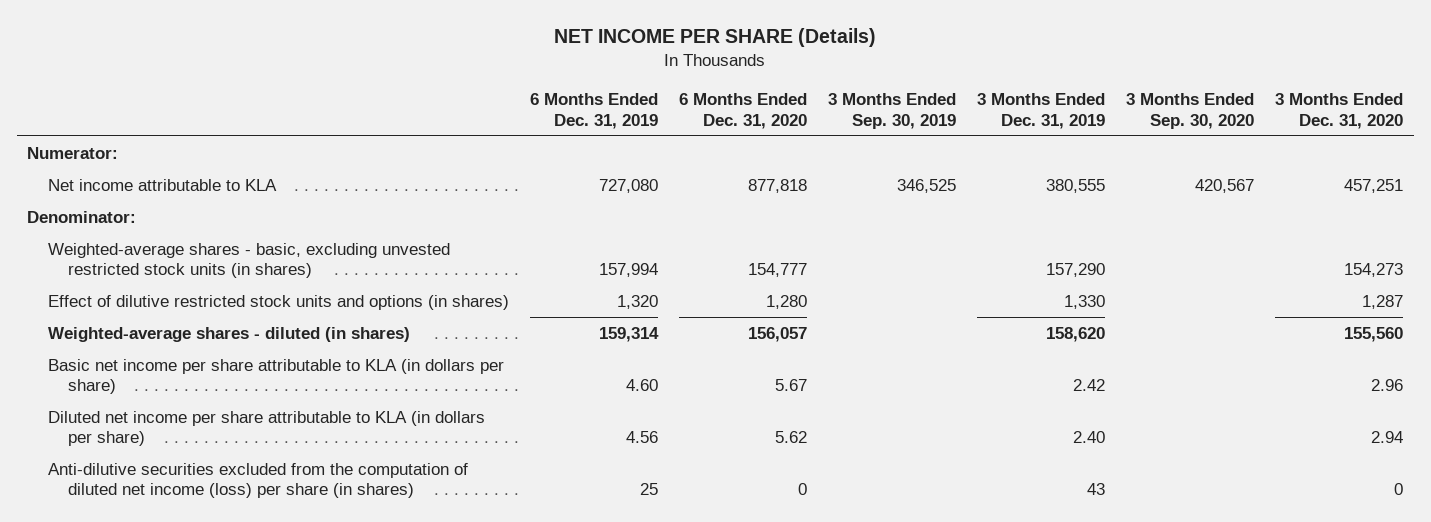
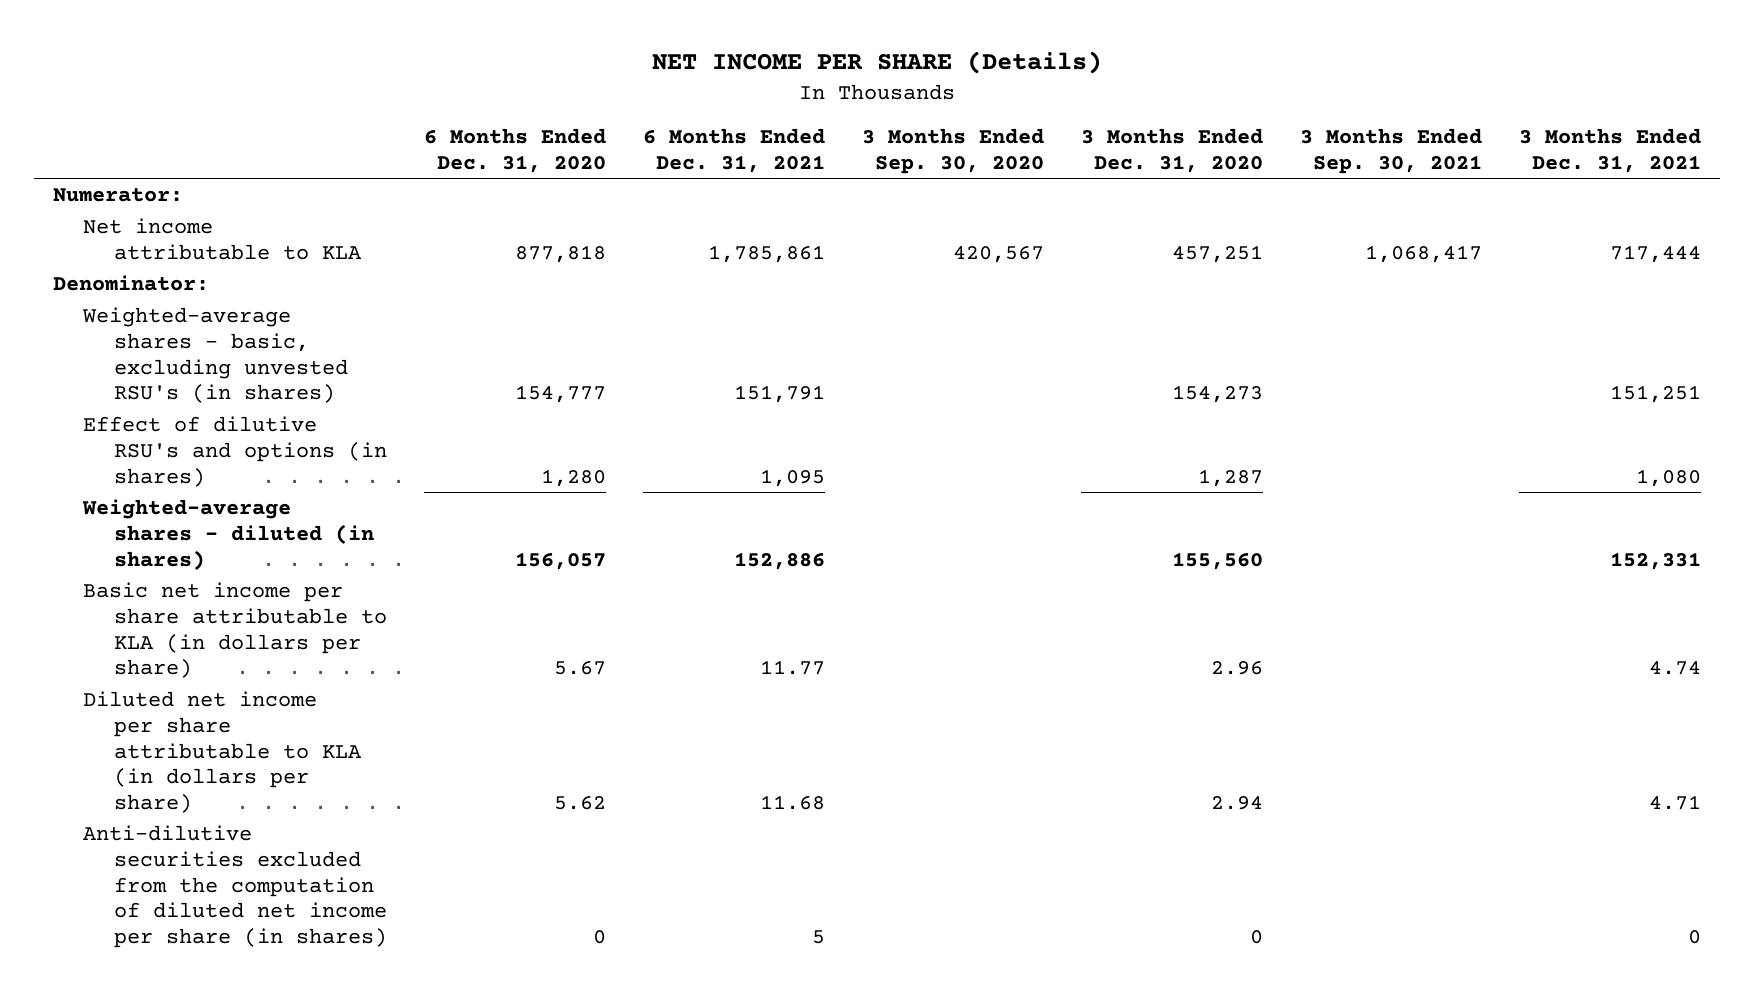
[529,92,658,129] 6 Months Ended Dec. 31, 2019 -> none
[827,92,956,129] 3 Months Ended Sep. 30, 2019 -> none
[977,92,1106,129] 3 Months Ended Dec. 31, 2019 -> none
none -> [643,128,826,173] 6 Months Ended Dec. 31, 2021
none -> [1300,128,1483,174] 3 Months Ended Sep. 30, 2021
none -> [1519,128,1702,173] 3 Months Ended Dec. 31, 2021
[47,242,450,279] Weighted-average shares - basic, excluding unvested restricted stock units (in shares) -> [82,307,348,404] Weighted-average shares - basic, excluding unvested RSU's (in shares)
[47,294,509,310] Effect of dilutive restricted stock units and options (in shares) -> [83,416,387,487] Effect of dilutive RSU's and options (in shares)
[47,462,468,499] Anti-dilutive securities excluded from the computation of diluted net income (loss) per share (in shares) -> [83,825,387,949] Anti-dilutive securities excluded from the computation of diluted net income per share (in shares)

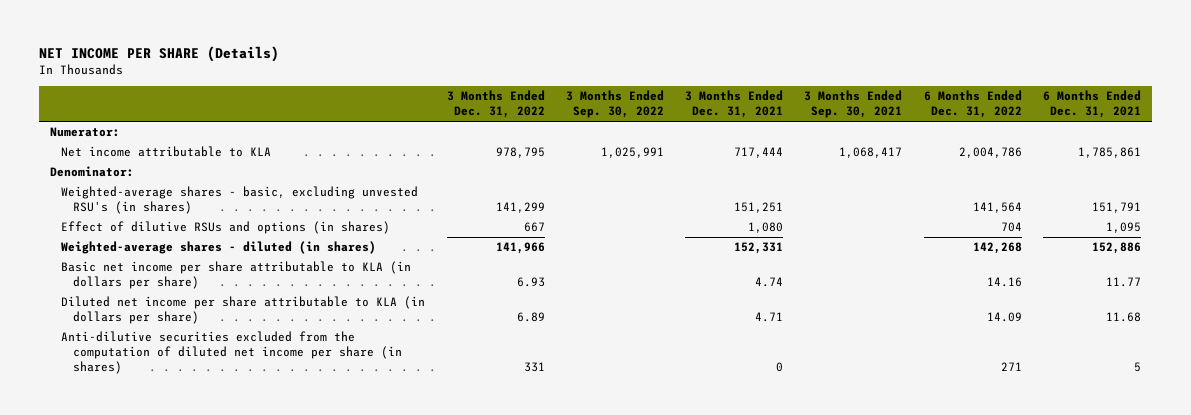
[424,128,607,173] 6 Months Ended Dec. 31, 2020 -> none
[862,128,1045,174] 3 Months Ended Sep. 30, 2020 -> none
[1081,128,1264,173] 3 Months Ended Dec. 31, 2020 -> none
none -> [446,90,545,119] 3 Months Ended Dec. 31, 2022
none -> [565,90,664,119] 3 Months Ended Sep. 30, 2022
none -> [923,90,1022,119] 6 Months Ended Dec. 31, 2022
[83,416,387,487] Effect of dilutive RSU's and options (in shares) -> [61,221,391,235] Effect of dilutive RSUs and options (in shares)

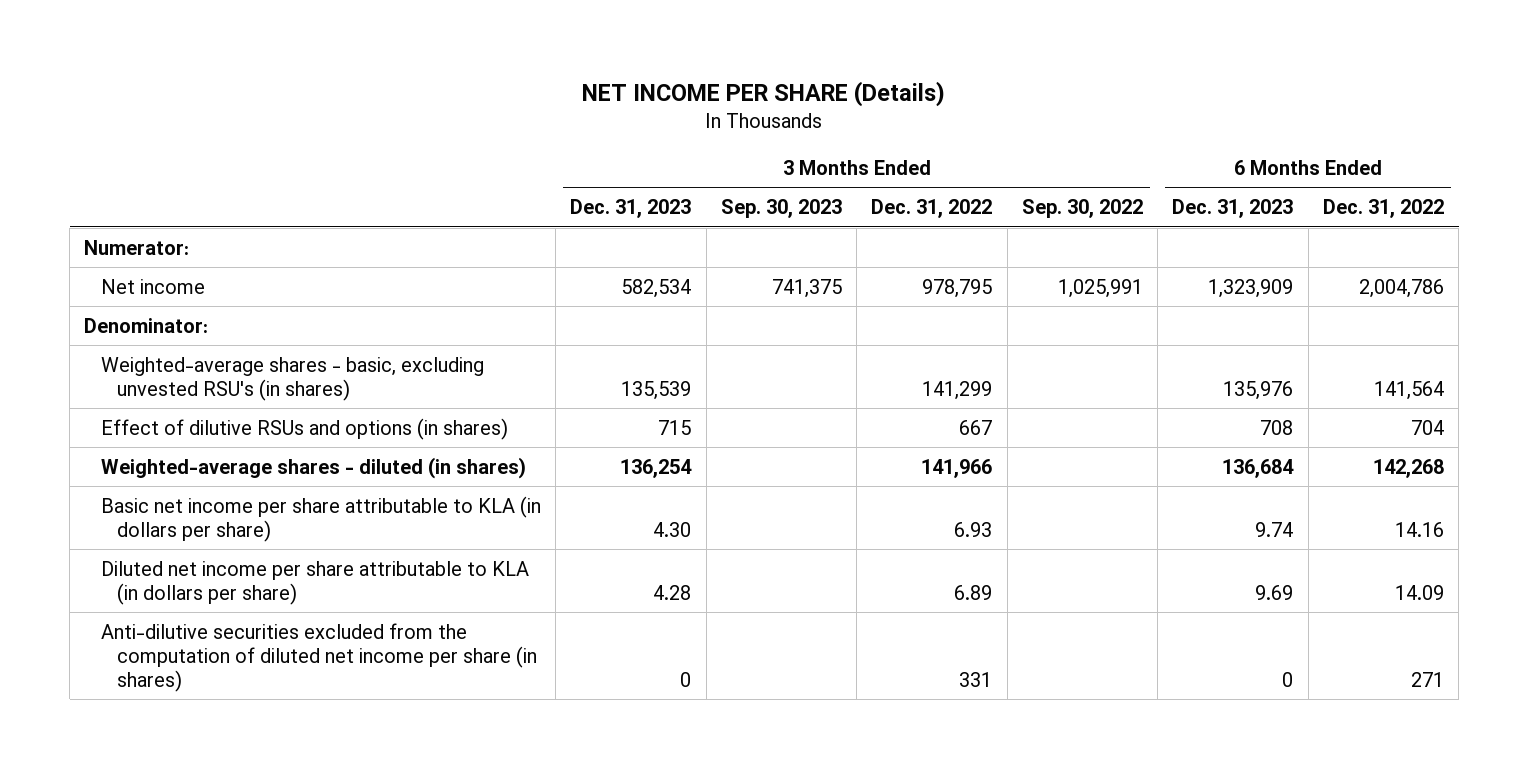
[685,90,784,119] 3 Months Ended Dec. 31, 2021 -> none
[804,90,903,119] 3 Months Ended Sep. 30, 2021 -> none
[1043,90,1142,119] 6 Months Ended Dec. 31, 2021 -> none
none -> [570,199,692,219] Dec. 31, 2023
none -> [720,199,842,219] Sep. 30, 2023
none -> [1172,199,1294,219] Dec. 31, 2023
[61,146,272,158] Net income attributable to KLA -> [100,278,205,294] Net income

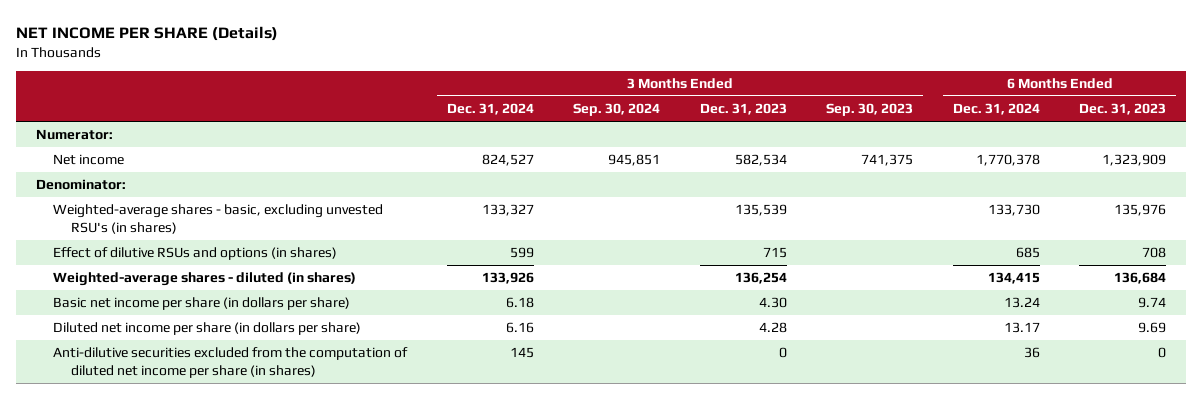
[871,199,993,219] Dec. 31, 2022 -> none
[1021,199,1143,219] Sep. 30, 2022 -> none
[1322,199,1444,219] Dec. 31, 2022 -> none
none -> [446,103,534,116] Dec. 31, 2024
none -> [573,103,661,117] Sep. 30, 2024
none -> [952,103,1040,116] Dec. 31, 2024
[100,495,541,542] Basic net income per share attributable to KLA (in dollars per share) -> [53,297,351,311] Basic net income per share (in dollars per share)
[100,560,529,605] Diluted net income per share attributable to KLA (in dollars per share) -> [53,322,362,336] Diluted net income per share (in dollars per share)

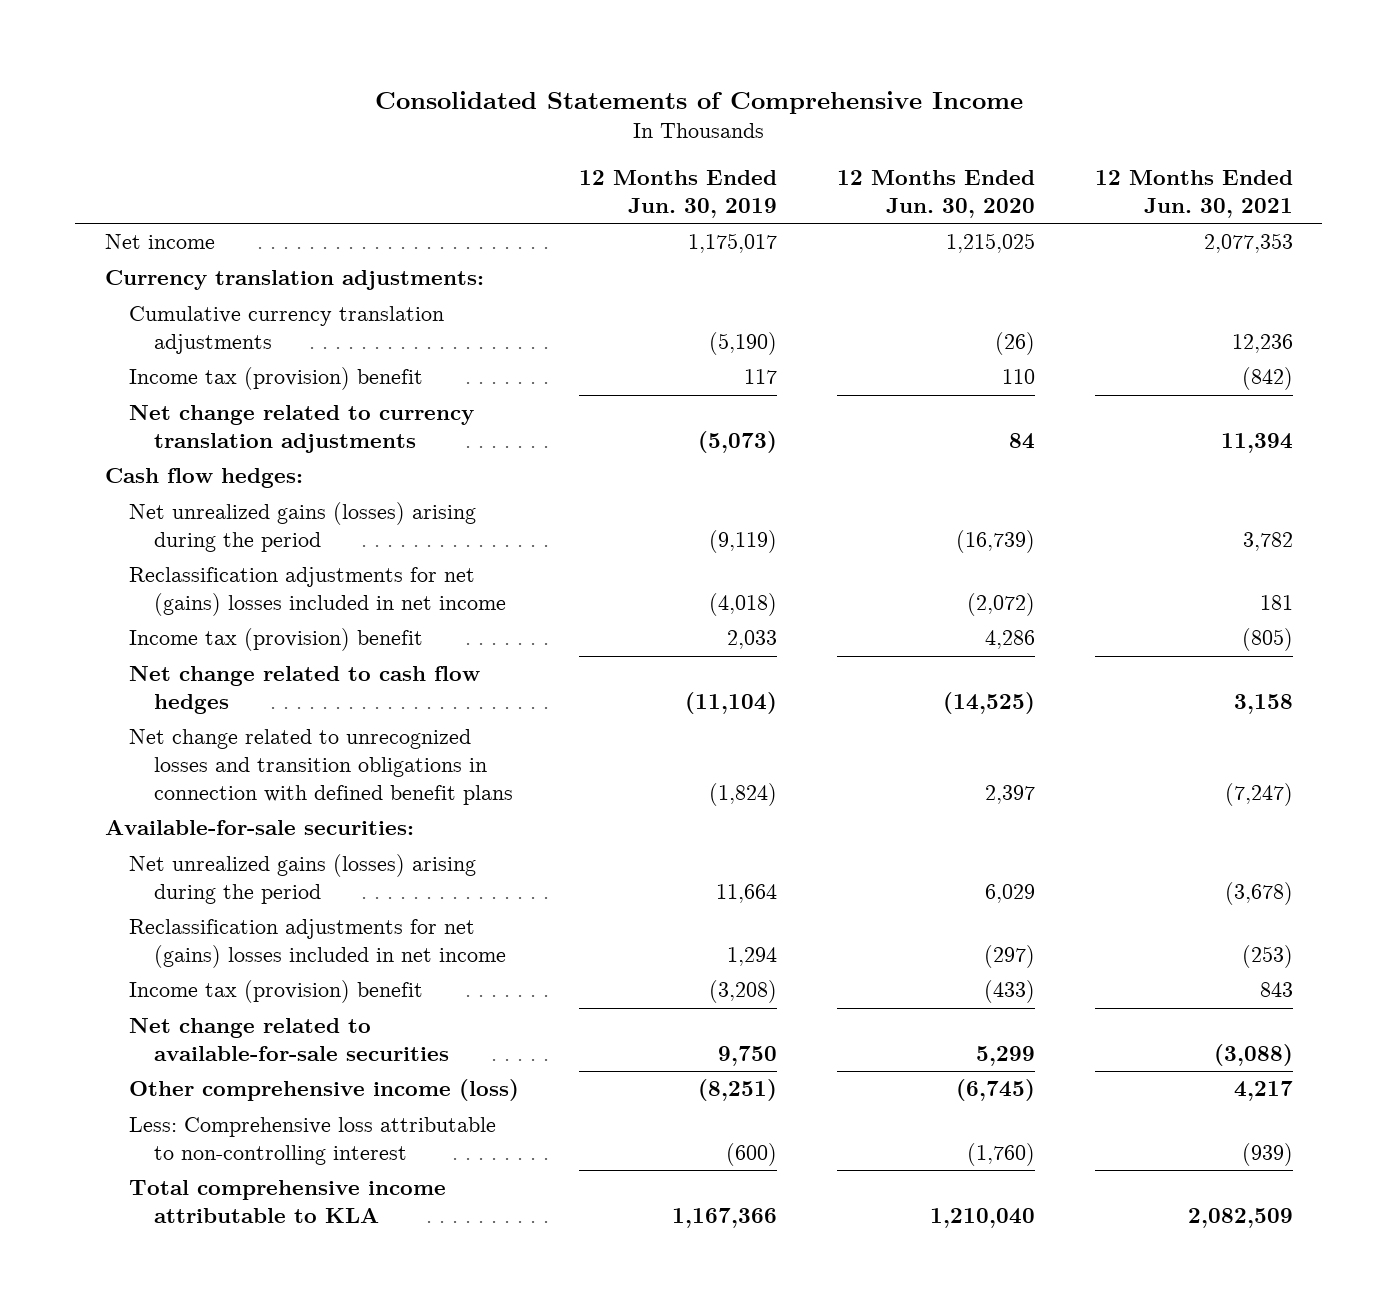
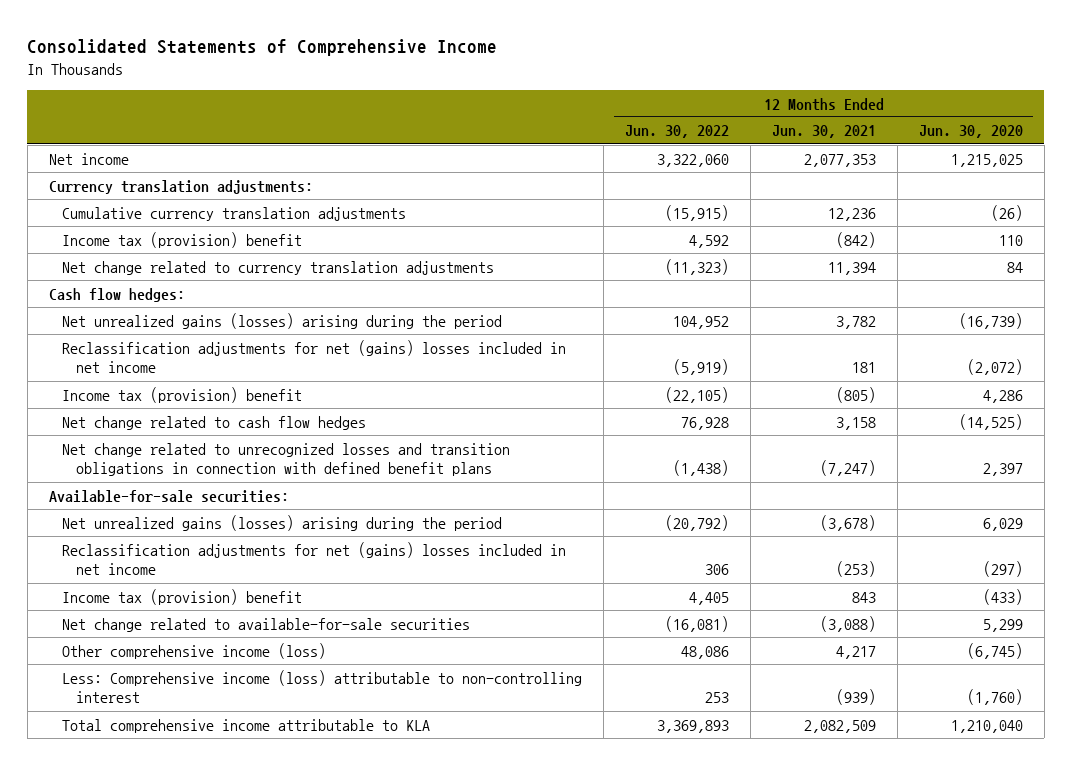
[579,170,778,218] 12 Months Ended Jun. 30, 2019 -> none
none -> [625,125,730,139] Jun. 30, 2022
[129,1117,497,1166] Less: Comprehensive loss attributable to non-controlling interest -> [62,669,583,704] Less: Comprehensive income (loss) attributable to non-controlling interest

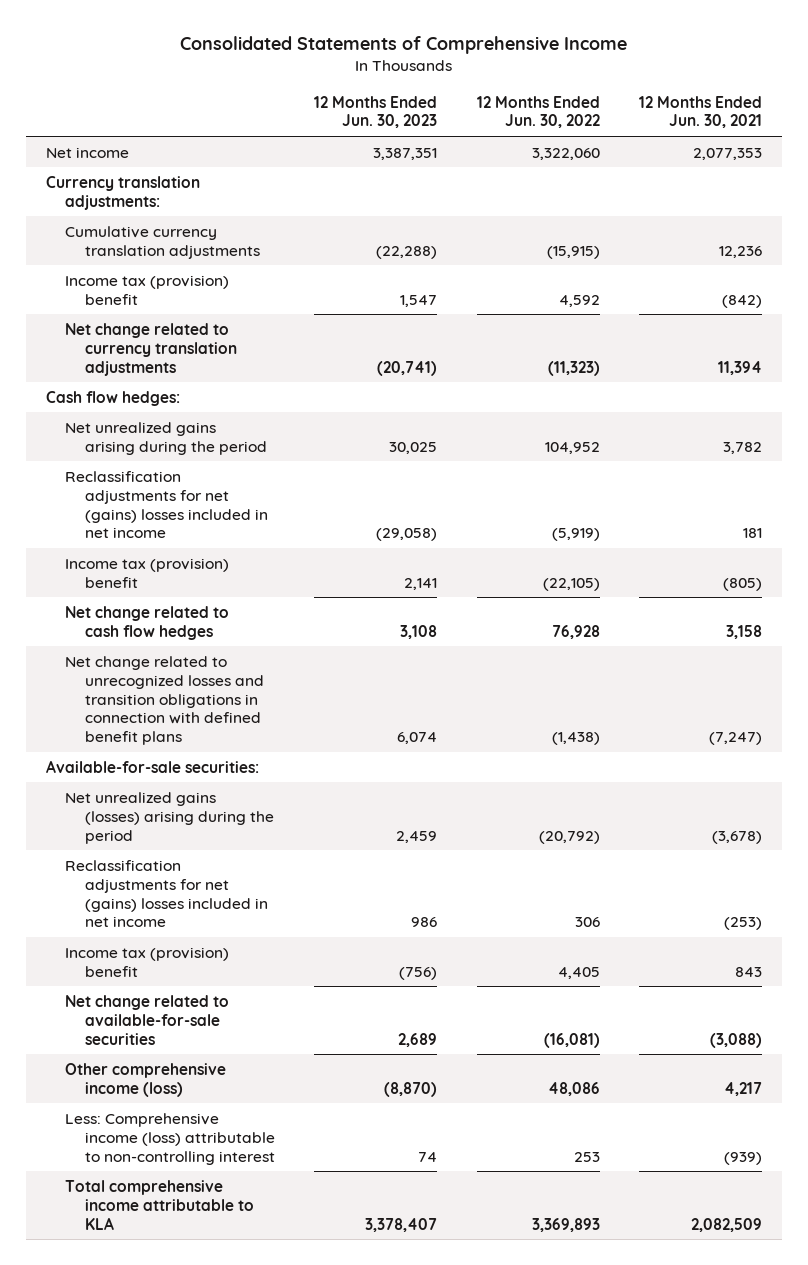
[918,125,1023,139] Jun. 30, 2020 -> none
none -> [314,95,438,129] 12 Months Ended Jun. 30, 2023
[62,312,503,329] Net unrealized gains (losses) arising during the period -> [65,421,267,455] Net unrealized gains arising during the period

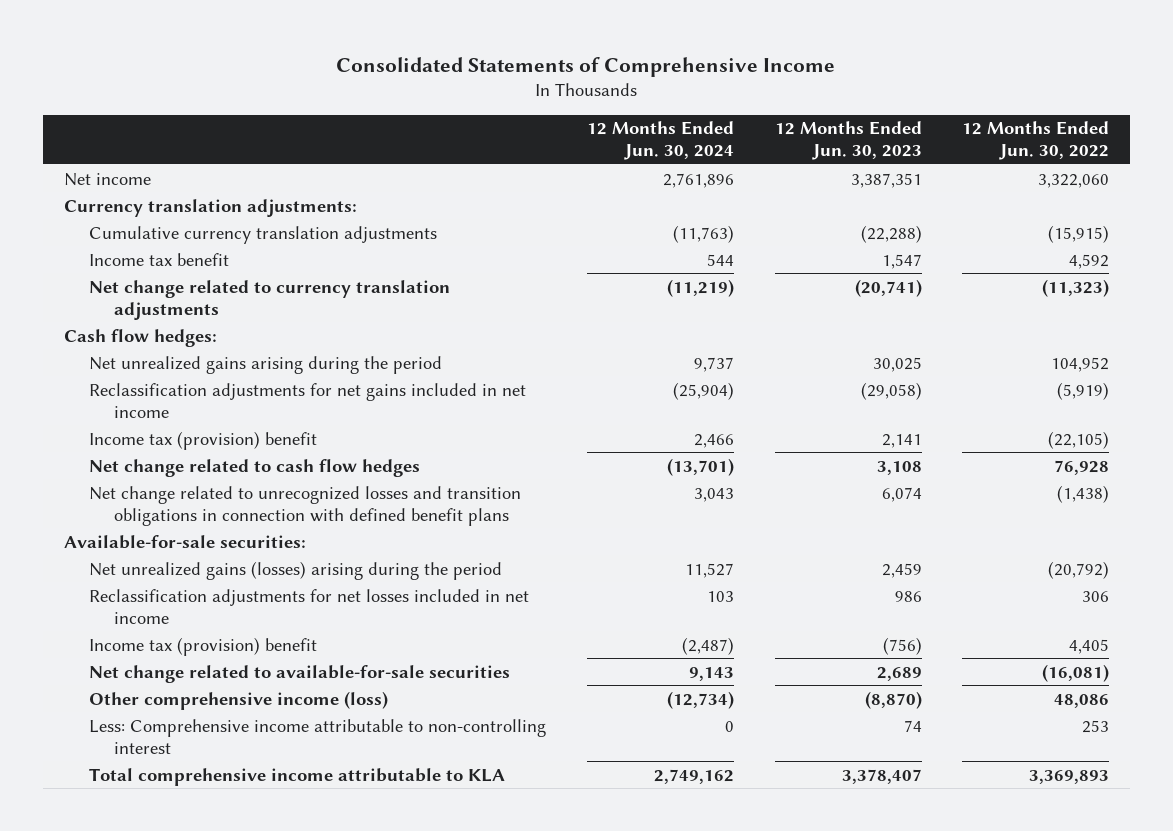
[639,95,763,129] 12 Months Ended Jun. 30, 2021 -> none
none -> [586,121,734,161] 12 Months Ended Jun. 30, 2024
[65,274,230,305] Income tax (provision) benefit -> [89,252,230,266] Income tax benefit
[65,470,268,539] Reclassification adjustments for net (gains) losses included in net income -> [89,382,527,418] Reclassification adjustments for net gains included in net income
[65,859,268,928] Reclassification adjustments for net (gains) losses included in net income -> [89,588,530,624] Reclassification adjustments for net losses included in net income
[65,1112,275,1165] Less: Comprehensive income (loss) attributable to non-controlling interest -> [89,718,547,754] Less: Comprehensive income attributable to non-controlling interest

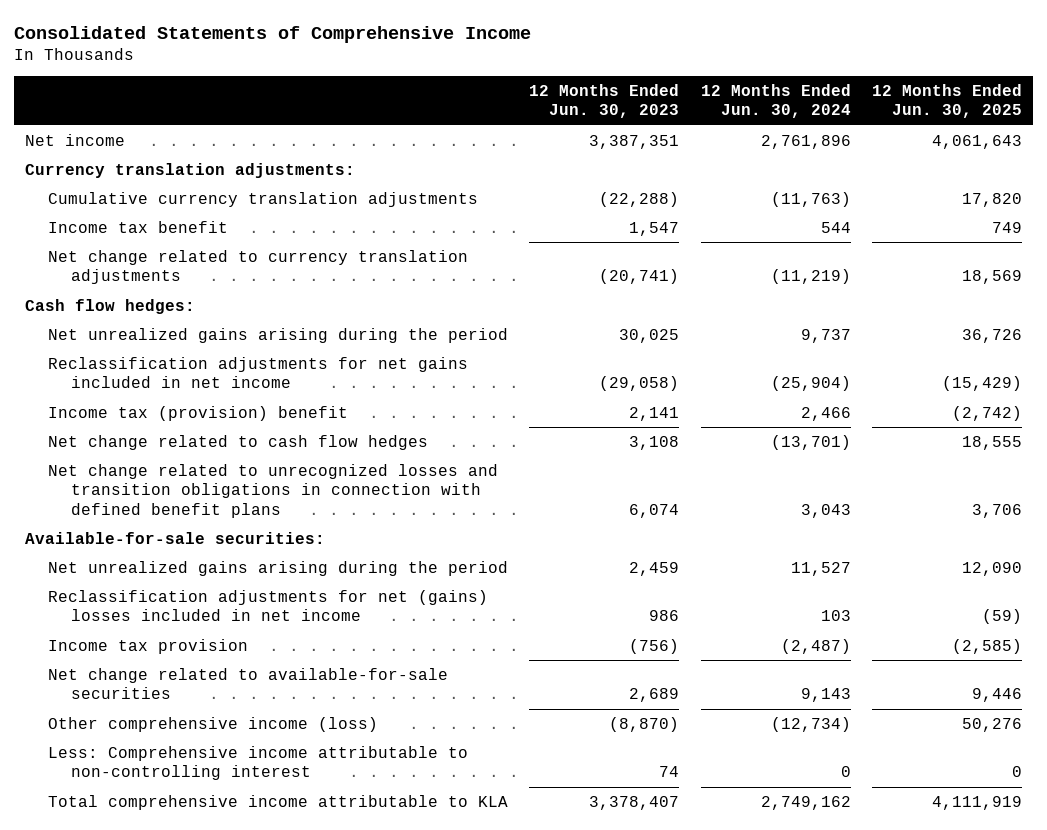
[962,121,1110,161] 12 Months Ended Jun. 30, 2022 -> none
none -> [872,83,1023,119] 12 Months Ended Jun. 30, 2025
[89,560,503,580] Net unrealized gains (losses) arising during the period -> [47,560,508,576] Net unrealized gains arising during the period
[89,588,530,624] Reclassification adjustments for net losses included in net income -> [47,589,488,622] Reclassification adjustments for net (gains) losses included in net income
[89,636,318,656] Income tax (provision) benefit -> [47,638,248,654] Income tax provision

